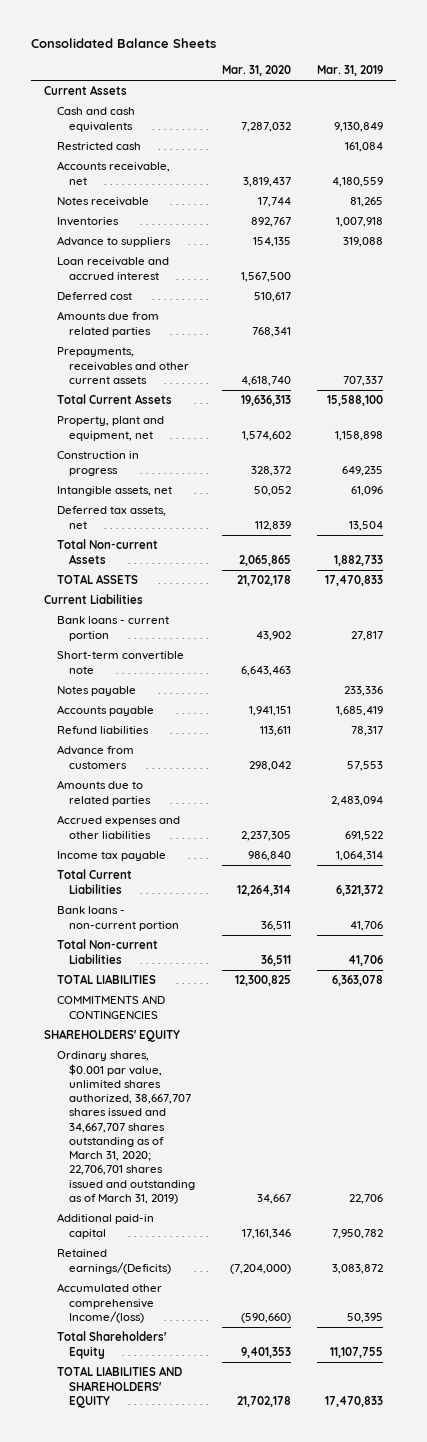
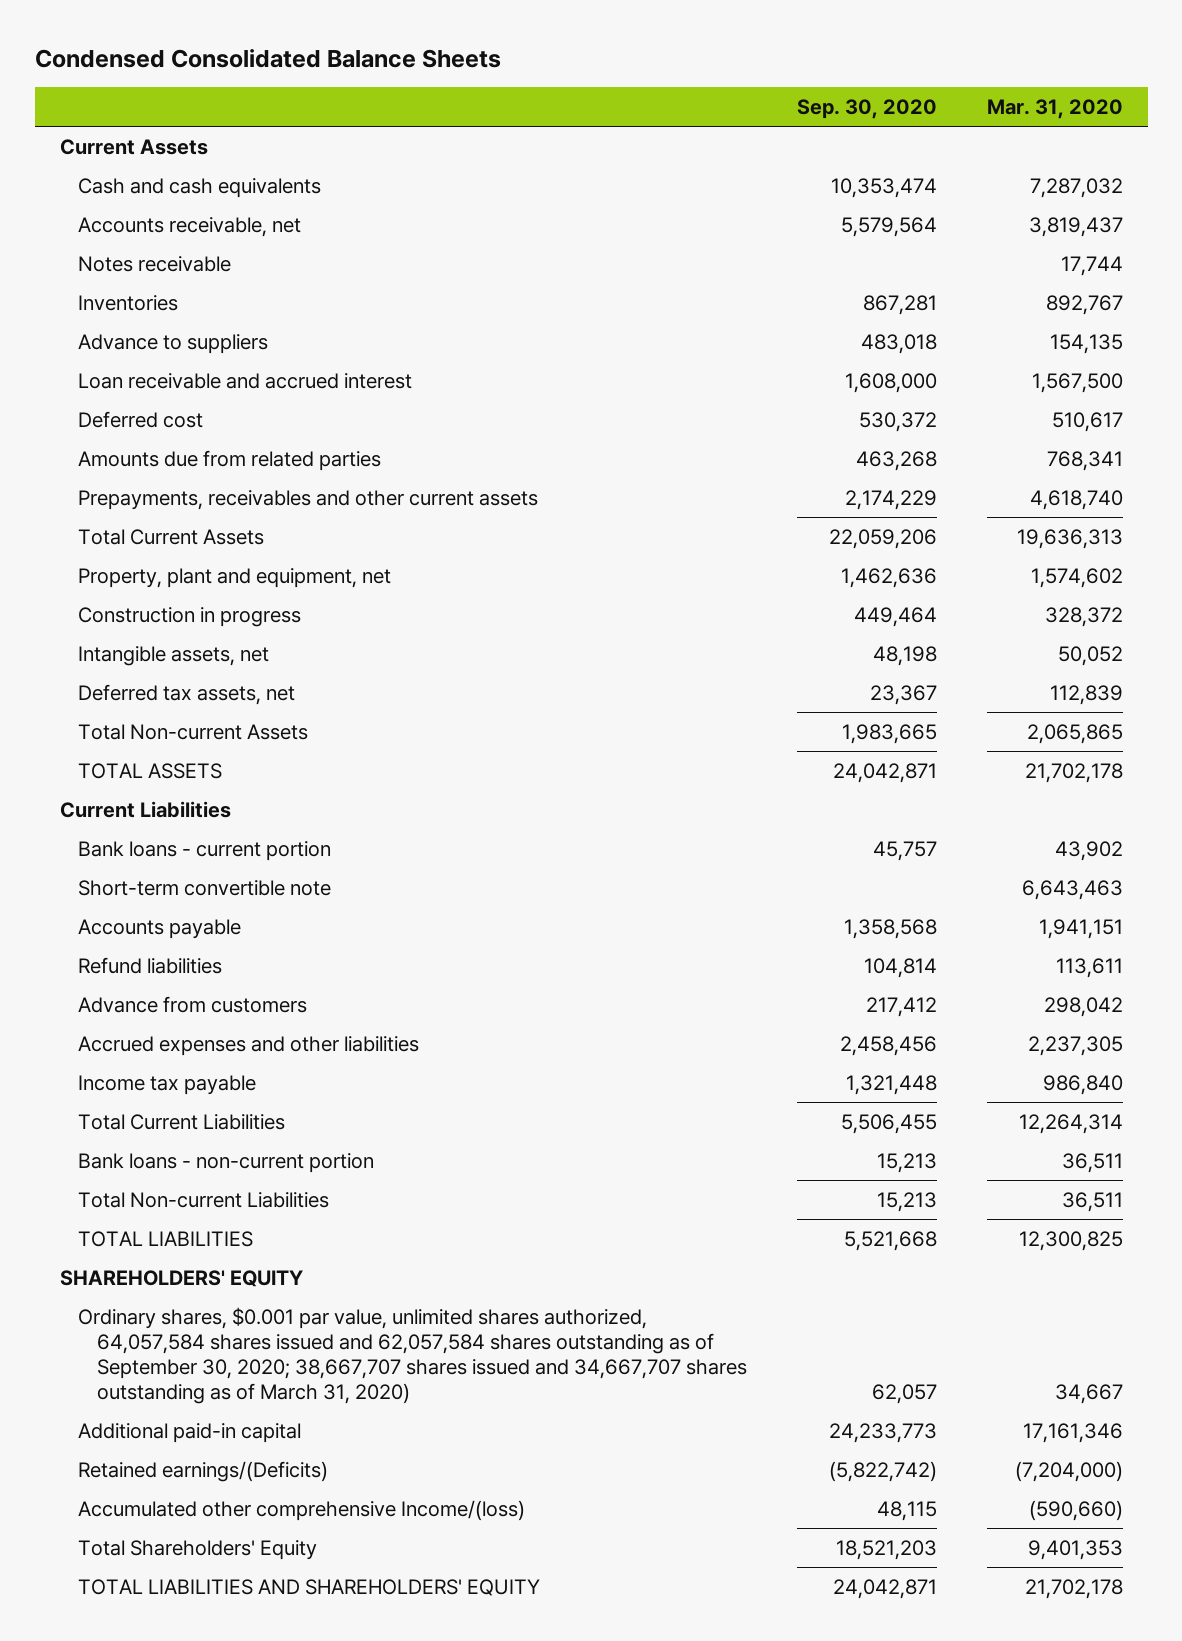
[30,38,216,49] Consolidated Balance Sheets -> [34,48,501,68] Condensed Consolidated Balance Sheets
[316,64,383,76] Mar. 31, 2019 -> none
none -> [797,99,938,120] Sep. 30, 2020
[56,142,141,151] Restricted cash -> none
[56,686,136,697] Notes payable -> none
[56,780,152,806] Amounts due to related parties -> none
[56,995,165,1019] COMMITMENTS AND CONTINGENCIES -> none
[56,1051,196,1205] Ordinary shares, $0.001 par value, unlimited shares authorized, 38,667,707 shares issued and 34,667,707 shares outstanding as of March 31, 2020; 22,706,701 shares issued and outstanding as of March 31, 2019) -> [78,1306,748,1404] Ordinary shares, $0.001 par value, unlimited shares authorized, 64,057,584 shares issued and 62,057,584 shares outstanding as of September 30, 2020; 38,667,707 shares issued and 34,667,707 shares outstanding as of March 31, 2020)

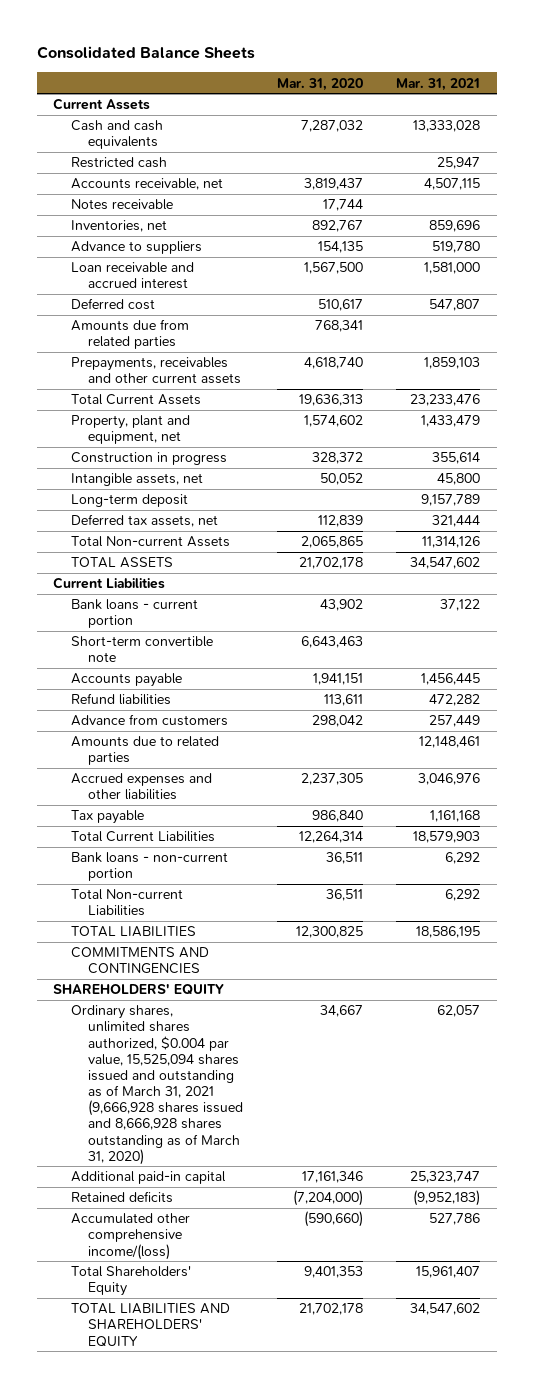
[34,48,501,68] Condensed Consolidated Balance Sheets -> [36,46,255,60] Consolidated Balance Sheets
[797,99,938,120] Sep. 30, 2020 -> none
none -> [396,77,481,91] Mar. 31, 2021
none -> [70,157,167,169] Restricted cash
[78,294,179,311] Inventories -> [70,220,167,233] Inventories, net
none -> [70,494,188,508] Long-term deposit
none -> [70,736,219,766] Amounts due to related parties
[78,1074,257,1095] Income tax payable -> [70,810,144,825] Tax payable
none -> [70,947,209,975] COMMITMENTS AND CONTINGENCIES
[78,1306,748,1404] Ordinary shares, $0.001 par value, unlimited shares authorized, 64,057,584 shares issued and 62,057,584 shares outstanding as of September 30, 2020; 38,667,707 shares issued and 34,667,707 shares outstanding as of March 31, 2020) -> [70,1005,244,1165] Ordinary shares, unlimited shares authorized, $0.004 par value, 15,525,094 shares issued and outstanding as of March 31, 2021 (9,666,928 shares issued and 8,666,928 shares outstanding as of March 31, 2020)
[78,1460,329,1482] Retained earnings/(Deficits) -> [70,1191,173,1204] Retained deficits
[78,1499,526,1521] Accumulated other comprehensive Income/(loss) -> [70,1213,190,1260] Accumulated other comprehensive income/(loss)

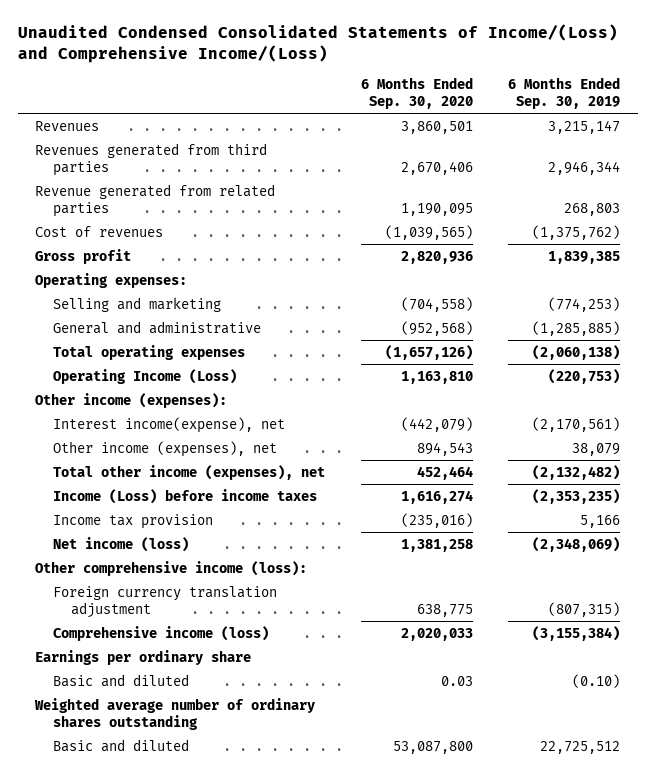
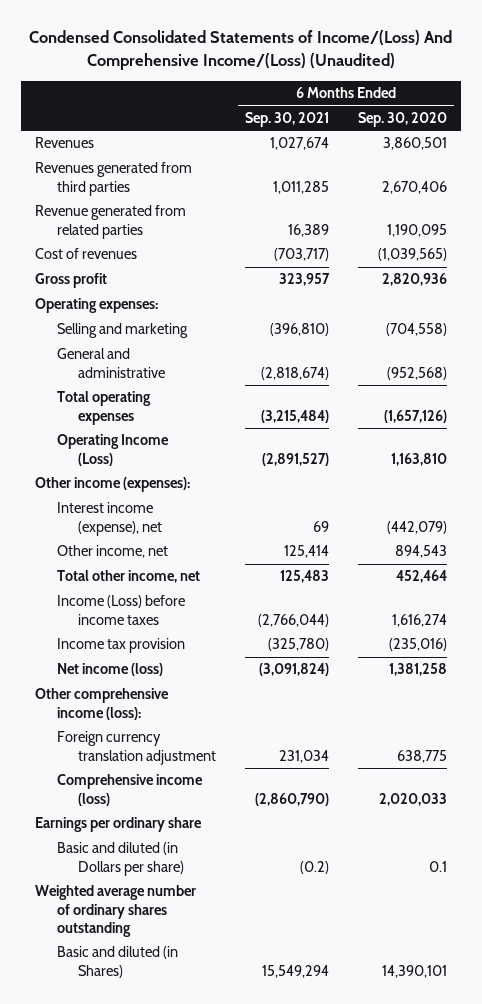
[17,24,618,64] Unaudited Condensed Consolidated Statements of Income/(Loss) and Comprehensive Income/(Loss) -> [29,30,453,71] Condensed Consolidated Statements of Income/(Loss) And Comprehensive Income/(Loss) (Unaudited)
[507,76,620,109] 6 Months Ended Sep. 30, 2019 -> none
none -> [245,111,330,127] Sep. 30, 2021
[53,416,286,433] Interest income(expense), net -> [56,502,163,536] Interest income (expense), net
[53,440,278,457] Other income (expenses), net -> [56,545,168,559] Other income, net
[53,464,326,480] Total other income (expenses), net -> [56,570,200,584] Total other income, net
[53,673,190,687] Basic and diluted -> [56,842,185,876] Basic and diluted (in Dollars per share)
[440,675,473,686] 0.03 -> [429,860,448,872] 0.1
[53,738,190,752] Basic and diluted -> [56,946,178,978] Basic and diluted (in Shares)
[392,740,473,754] 53,087,800 -> [382,964,448,978] 14,390,101

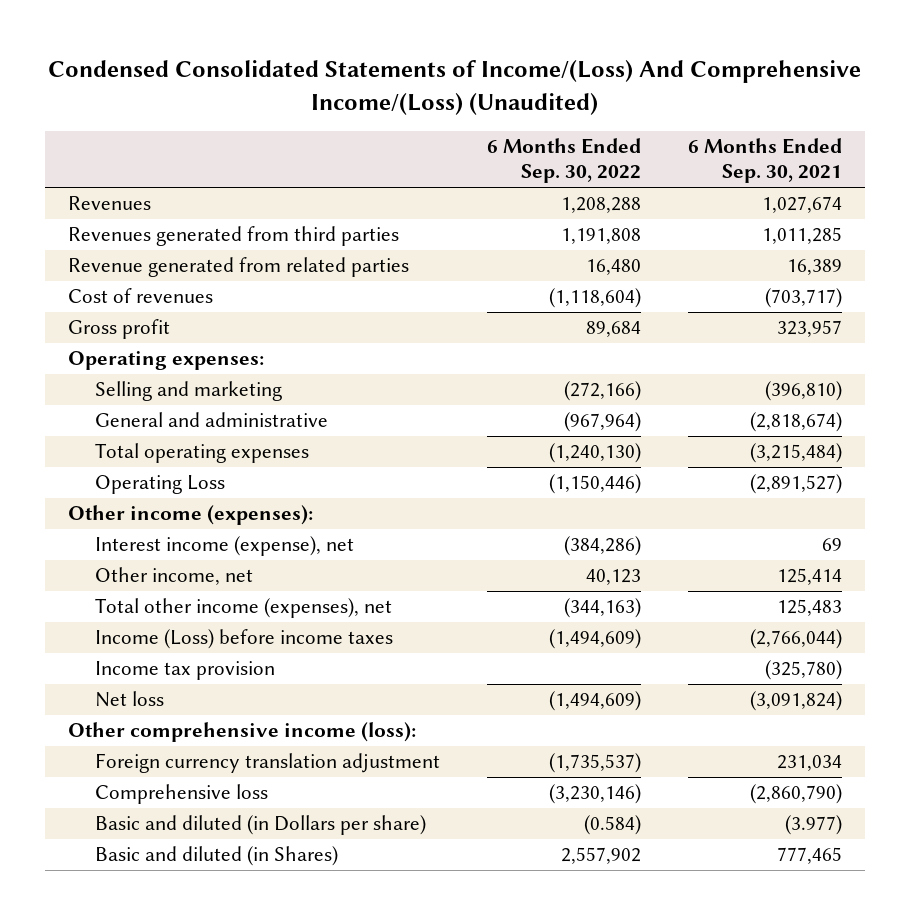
[358,111,448,127] Sep. 30, 2020 -> none
none -> [486,138,641,184] 6 Months Ended Sep. 30, 2022
[56,434,169,466] Operating Income (Loss) -> [94,475,225,495] Operating Loss
[56,570,200,584] Total other income, net -> [94,598,392,619] Total other income (expenses), net
[56,663,163,677] Net income (loss) -> [94,691,164,708] Net loss
[35,817,203,833] Earnings per ordinary share -> none
[35,885,197,937] Weighted average number of ordinary shares outstanding -> none
[56,774,203,806] Comprehensive income (loss) -> [94,784,268,805] Comprehensive loss
[300,860,330,874] (0.2) -> [784,815,842,836] (3.977)
[262,964,330,978] 15,549,294 -> [776,847,842,865] 777,465

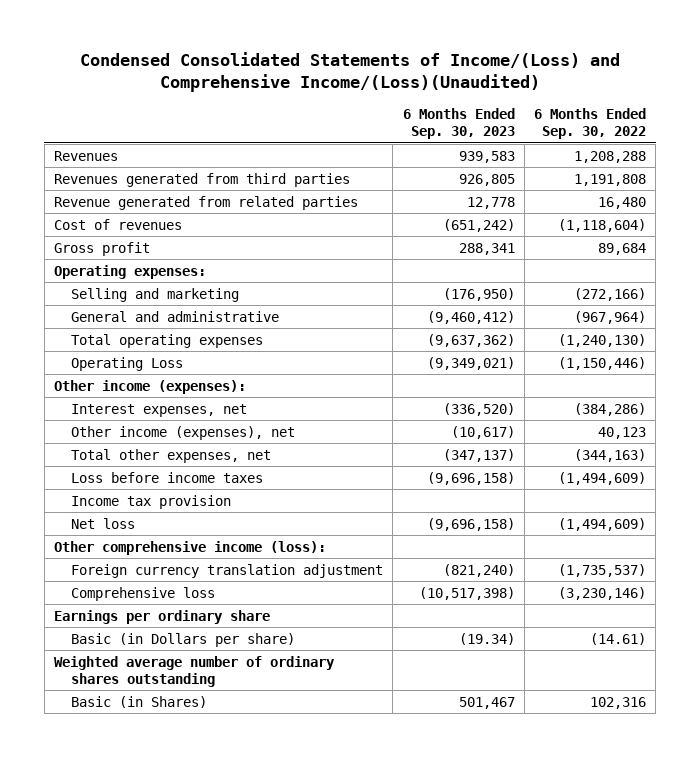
[48,60,862,115] Condensed Consolidated Statements of Income/(Loss) And Comprehensive Income/(Loss) (Unaudited) -> [79,52,620,93] Condensed Consolidated Statements of Income/(Loss) and Comprehensive Income/(Loss)(Unaudited)
[687,138,842,184] 6 Months Ended Sep. 30, 2021 -> none
none -> [402,107,515,140] 6 Months Ended Sep. 30, 2023
[94,536,354,557] Interest income (expense), net -> [71,403,248,417] Interest expenses, net
[94,567,253,586] Other income, net -> [71,425,296,440] Other income (expenses), net
[94,598,392,619] Total other income (expenses), net -> [71,448,272,463] Total other expenses, net
[94,629,393,650] Income (Loss) before income taxes -> [71,471,264,483] Loss before income taxes
none -> [53,609,270,624] Earnings per ordinary share
[94,815,426,836] Basic and diluted (in Dollars per share) -> [71,632,296,647] Basic (in Dollars per share)
[583,815,641,836] (0.584) -> [590,632,647,645] (14.61)
none -> [53,655,335,687] Weighted average number of ordinary shares outstanding
[94,846,338,867] Basic and diluted (in Shares) -> [71,695,208,708] Basic (in Shares)
[560,847,641,865] 2,557,902 -> [590,696,647,709] 102,316

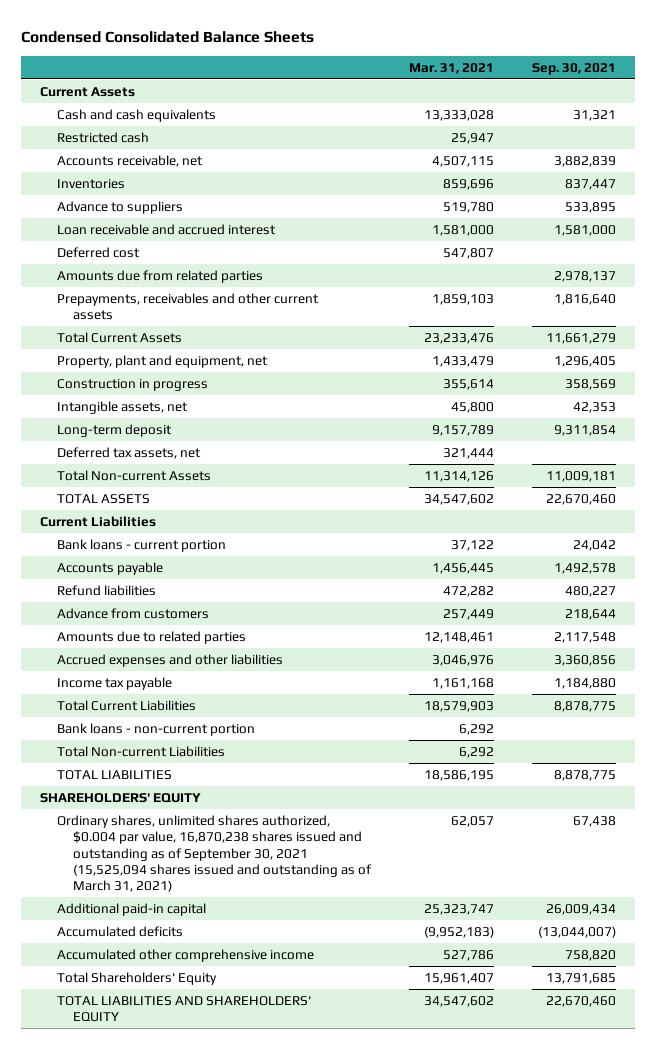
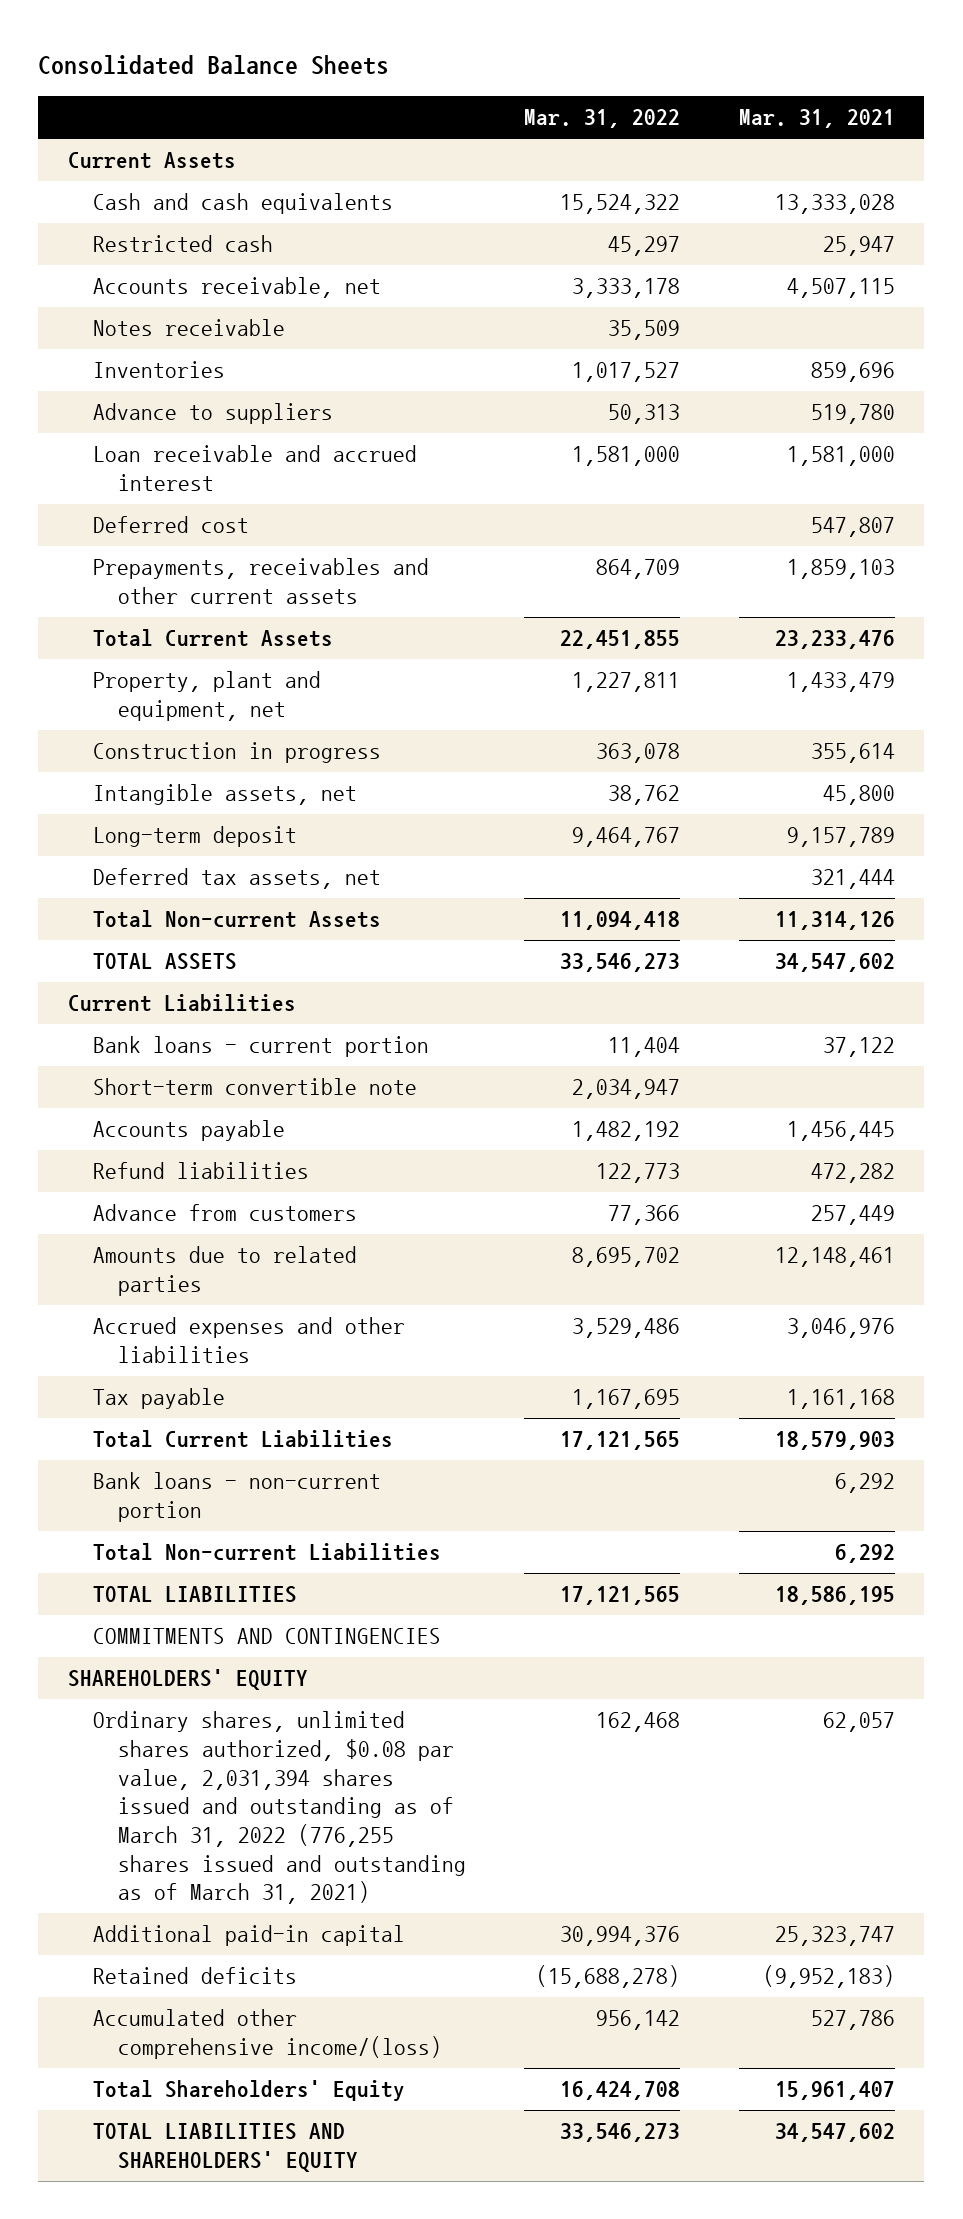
[21,31,315,44] Condensed Consolidated Balance Sheets -> [38,55,390,76] Consolidated Balance Sheets
[531,62,616,75] Sep. 30, 2021 -> none
none -> [524,109,681,129] Mar. 31, 2022
none -> [92,319,285,337] Notes receivable
[56,269,263,283] Amounts due from related parties -> none
none -> [92,1078,417,1096] Short-term convertible note
[56,676,172,690] Income tax payable -> [92,1388,225,1410] Tax payable
none -> [92,1628,441,1645] COMMITMENTS AND CONTINGENCIES
[56,814,372,893] Ordinary shares, unlimited shares authorized, $0.004 par value, 16,870,238 shares issued and outstanding as of September 30, 2021 (15,525,094 shares issued and outstanding as of March 31, 2021) -> [92,1711,466,1905] Ordinary shares, unlimited shares authorized, $0.08 par value, 2,031,394 shares issued and outstanding as of March 31, 2022 (776,255 shares issued and outstanding as of March 31, 2021)
[56,925,183,937] Accumulated deficits -> [92,1967,297,1985] Retained deficits
[56,948,314,962] Accumulated other comprehensive income -> [92,2009,442,2060] Accumulated other comprehensive income/(loss)

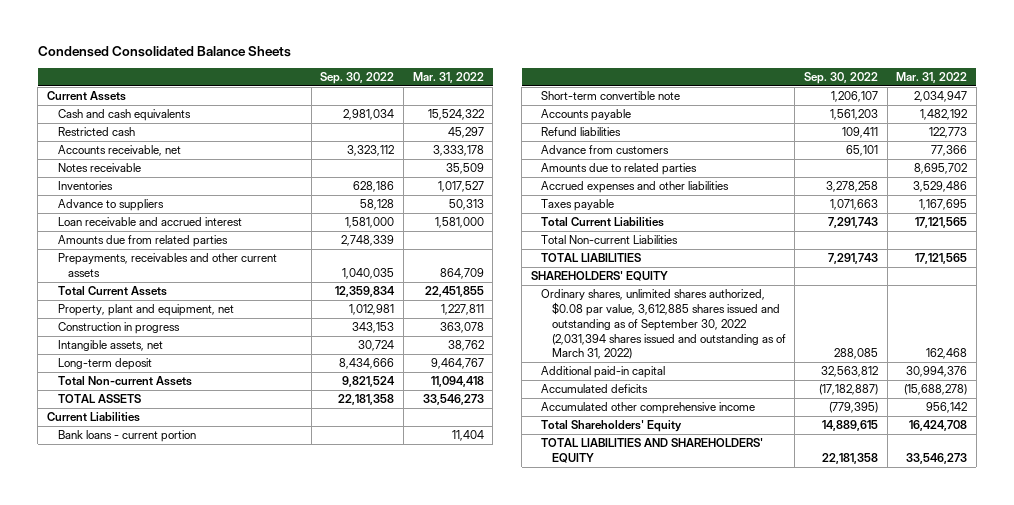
[38,55,390,76] Consolidated Balance Sheets -> [37,46,291,58] Condensed Consolidated Balance Sheets
[738,109,895,129] Mar. 31, 2021 -> none
none -> [320,71,395,84] Sep. 30, 2022
[92,516,249,534] Deferred cost -> none
none -> [57,235,228,248] Amounts due from related parties
[92,868,381,890] Deferred tax assets, net -> none
[92,1388,225,1410] Tax payable -> [541,199,615,212] Taxes payable
[92,1472,381,1523] Bank loans - non-current portion -> none
[92,1628,441,1645] COMMITMENTS AND CONTINGENCIES -> none
[92,1711,466,1905] Ordinary shares, unlimited shares authorized, $0.08 par value, 2,031,394 shares issued and outstanding as of March 31, 2022 (776,255 shares issued and outstanding as of March 31, 2021) -> [541,289,786,360] Ordinary shares, unlimited shares authorized, $0.08 par value, 3,612,885 shares issued and outstanding as of September 30, 2022 (2,031,394 shares issued and outstanding as of March 31, 2022)
[92,1967,297,1985] Retained deficits -> [541,384,649,394] Accumulated deficits
[92,2009,442,2060] Accumulated other comprehensive income/(loss) -> [541,402,756,415] Accumulated other comprehensive income

